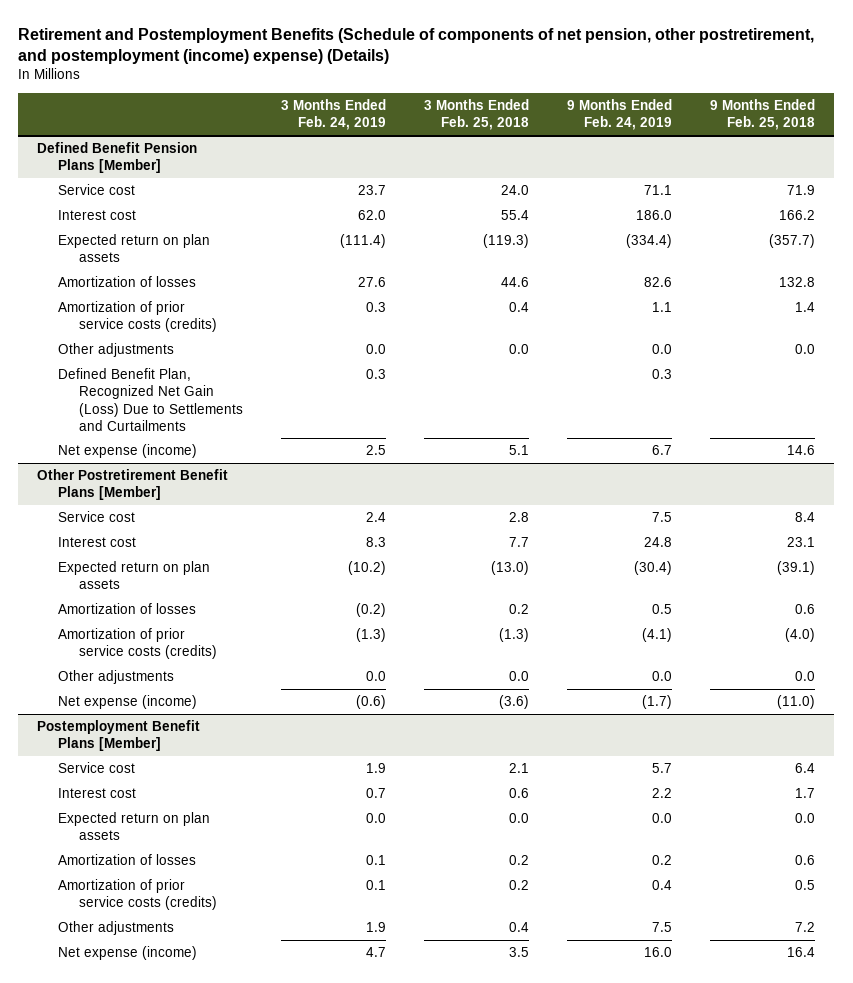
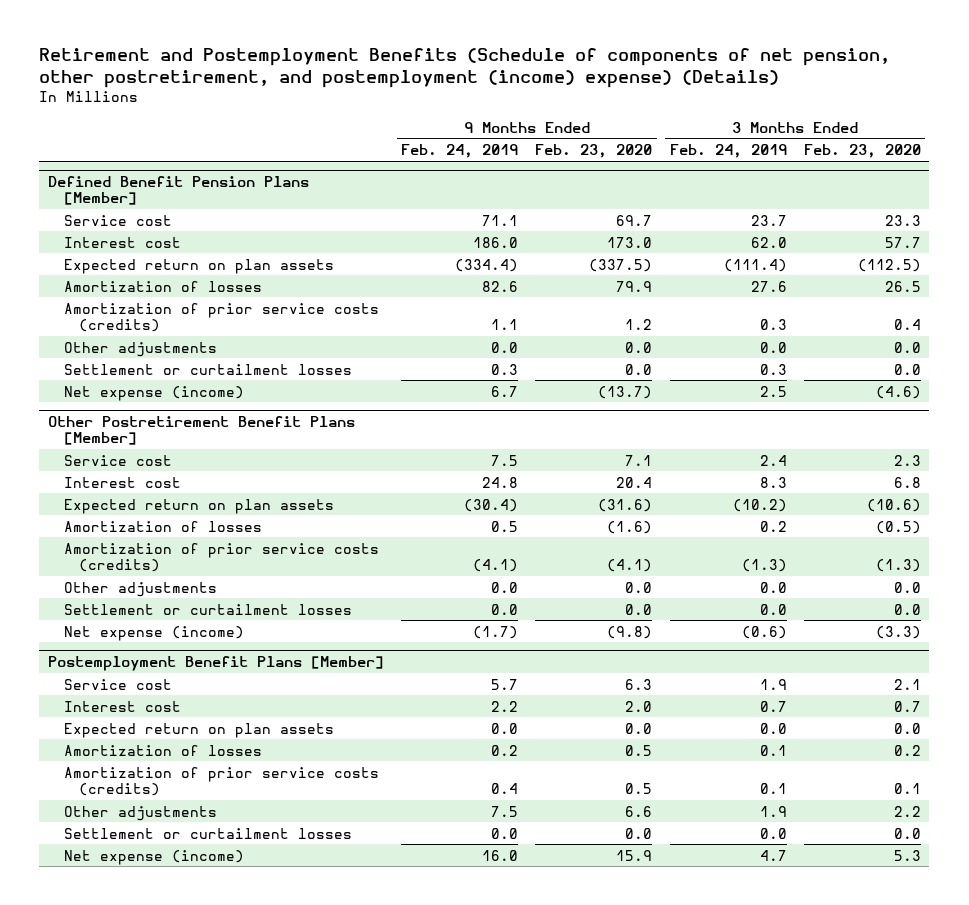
[424,99,530,131] 3 Months Ended Feb. 25, 2018 -> none
[710,99,816,131] 9 Months Ended Feb. 25, 2018 -> none
none -> [535,144,653,159] Feb. 23, 2020
none -> [803,144,921,159] Feb. 23, 2020
[58,368,244,431] Defined Benefit Plan, Recognized Net Gain (Loss) Due to Settlements and Curtailments -> [63,363,352,375] Settlement or curtailment losses
[356,603,387,618] (0.2) -> [759,520,787,532] 0.2
none -> [63,603,352,615] Settlement or curtailment losses
none -> [63,827,352,839] Settlement or curtailment losses

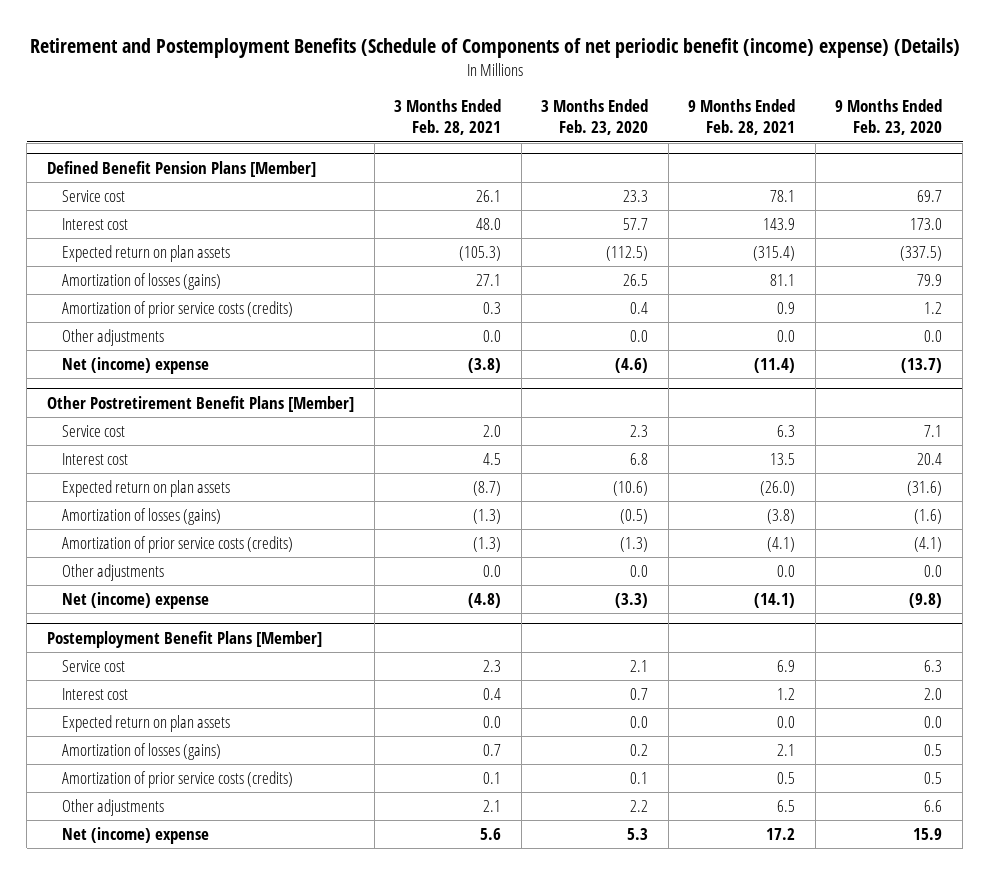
[39,48,891,89] Retirement and Postemployment Benefits (Schedule of components of net pension, other postretirement, and postemployment (income) expense) (Details) -> [29,37,960,58] Retirement and Postemployment Benefits (Schedule of Components of net periodic benefit (income) expense) (Details)
[401,144,519,159] Feb. 24, 2019 -> none
[669,144,787,159] Feb. 24, 2019 -> none
none -> [394,99,502,136] 3 Months Ended Feb. 28, 2021
none -> [688,99,796,136] 9 Months Ended Feb. 28, 2021
[63,280,262,292] Amortization of losses -> [62,272,222,290] Amortization of losses (gains)
[63,363,352,375] Settlement or curtailment losses -> none
[63,385,244,401] Net expense (income) -> [62,356,210,374] Net (income) expense
[63,520,262,532] Amortization of losses -> [62,507,222,525] Amortization of losses (gains)
[63,603,352,615] Settlement or curtailment losses -> none
[63,625,244,641] Net expense (income) -> [62,591,210,609] Net (income) expense
[63,744,262,756] Amortization of losses -> [62,742,222,760] Amortization of losses (gains)
[63,827,352,839] Settlement or curtailment losses -> none
[63,849,244,865] Net expense (income) -> [62,826,210,844] Net (income) expense

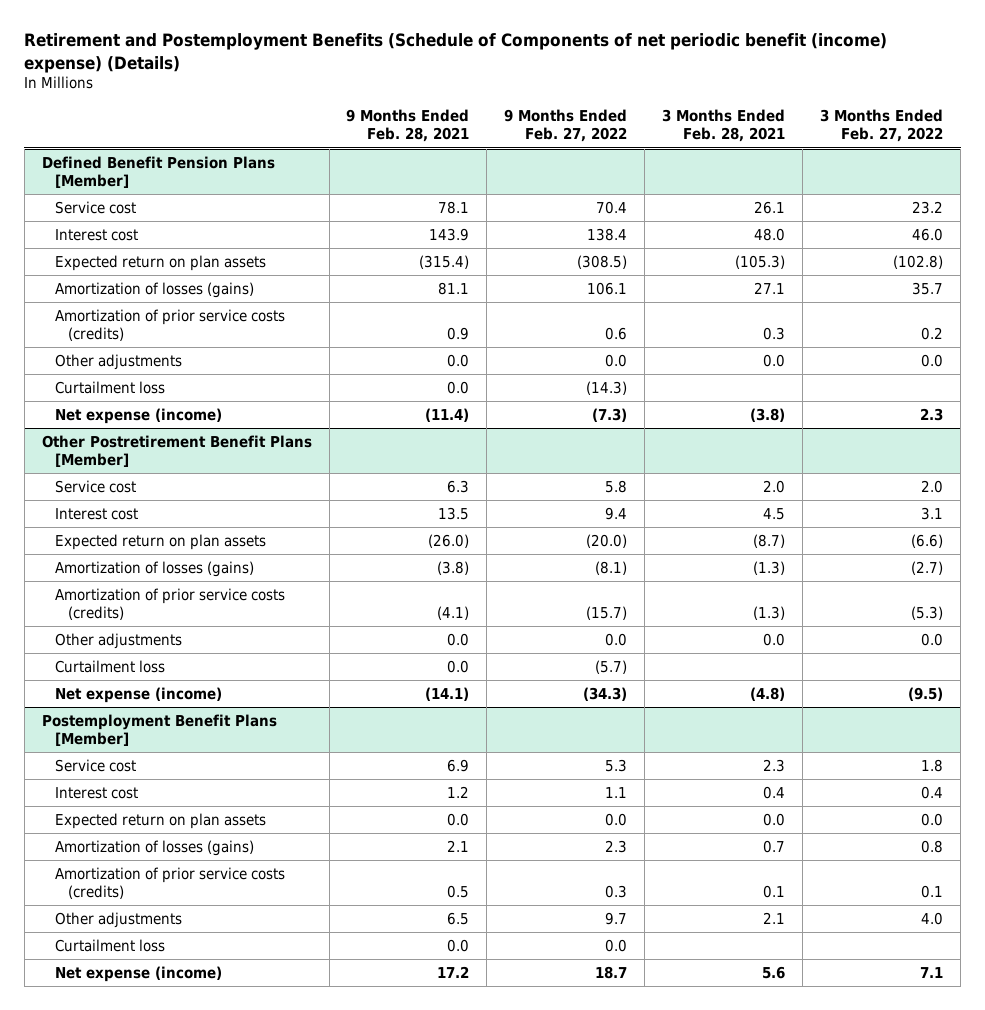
[541,99,649,136] 3 Months Ended Feb. 23, 2020 -> none
[835,99,943,136] 9 Months Ended Feb. 23, 2020 -> none
none -> [504,108,628,143] 9 Months Ended Feb. 27, 2022
none -> [820,108,944,143] 3 Months Ended Feb. 27, 2022
none -> [54,380,165,394] Curtailment loss
[62,356,210,374] Net (income) expense -> [54,407,222,424] Net expense (income)
none -> [54,659,165,673] Curtailment loss
[62,591,210,609] Net (income) expense -> [54,686,222,703] Net expense (income)
none -> [54,938,165,952] Curtailment loss
[62,826,210,844] Net (income) expense -> [54,965,222,982] Net expense (income)

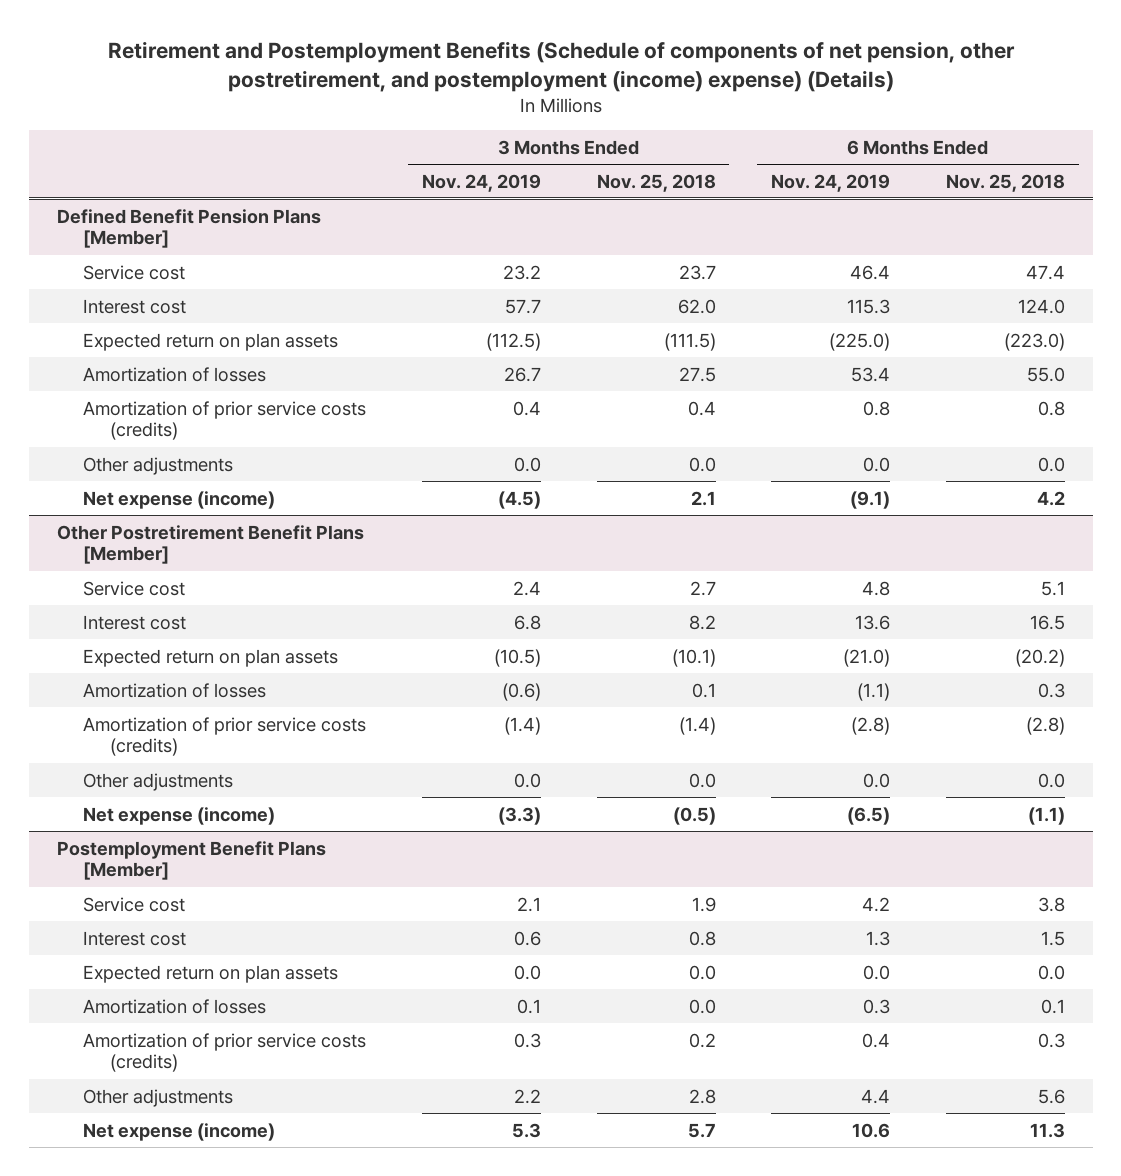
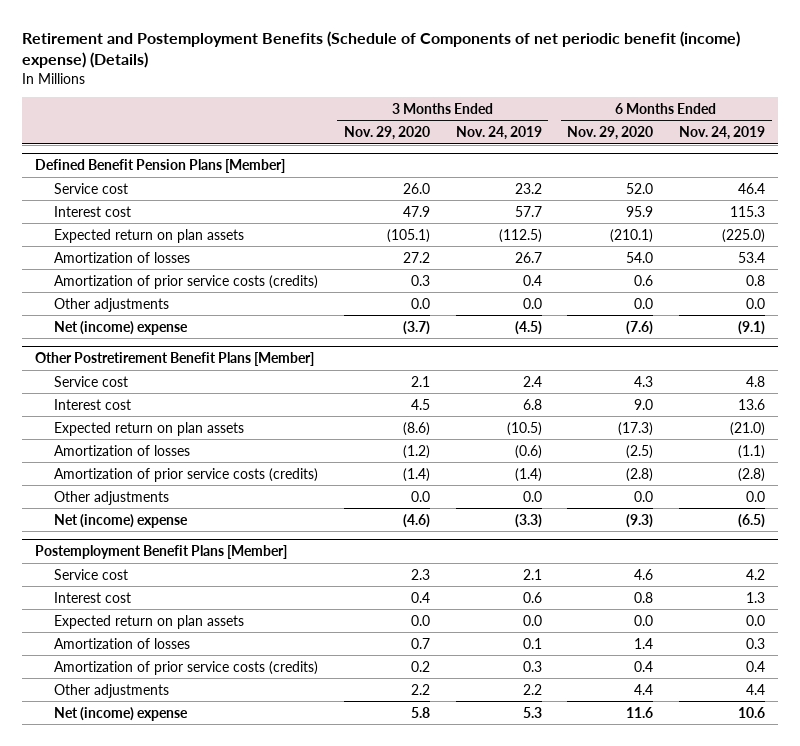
[107,40,1015,92] Retirement and Postemployment Benefits (Schedule of components of net pension, other postretirement, and postemployment (income) expense) (Details) -> [22,30,741,68] Retirement and Postemployment Benefits (Schedule of Components of net periodic benefit (income) expense) (Details)
[596,173,716,192] Nov. 25, 2018 -> none
[945,173,1065,192] Nov. 25, 2018 -> none
none -> [343,126,430,141] Nov. 29, 2020
none -> [567,126,654,141] Nov. 29, 2020
[83,490,276,509] Net expense (income) -> [53,320,188,335] Net (income) expense
[83,806,276,825] Net expense (income) -> [53,513,188,528] Net (income) expense
[83,1122,276,1141] Net expense (income) -> [53,706,188,721] Net (income) expense

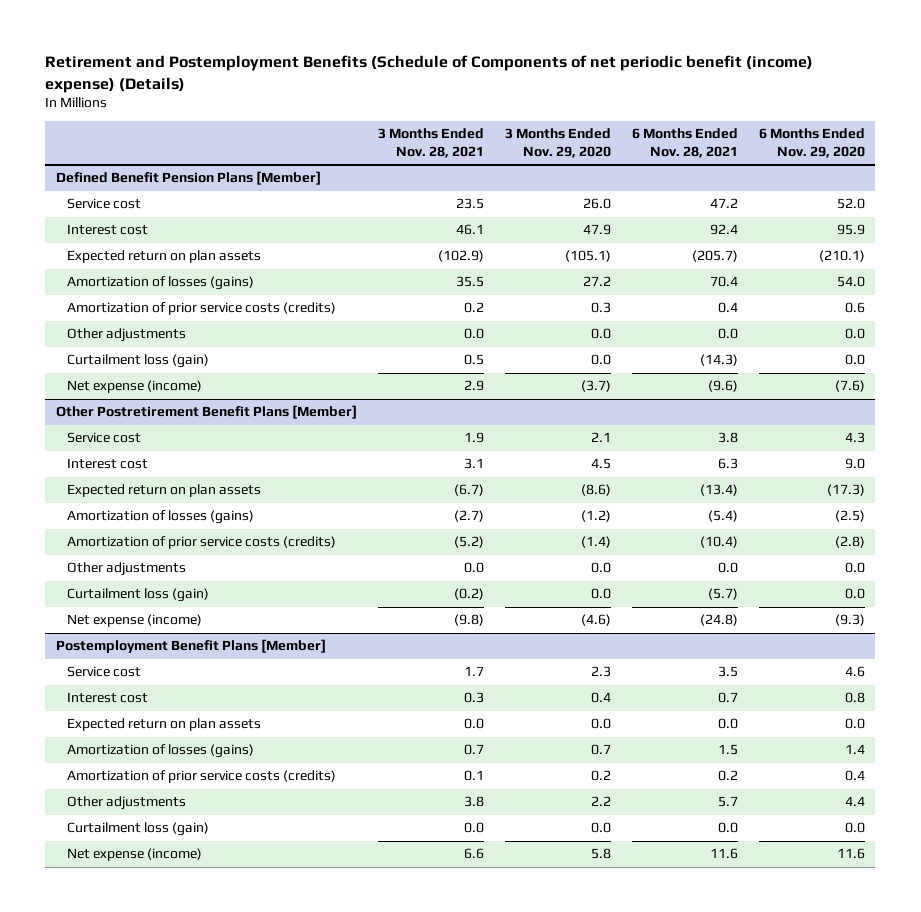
[455,126,542,141] Nov. 24, 2019 -> none
[679,126,766,141] Nov. 24, 2019 -> none
none -> [377,128,484,158] 3 Months Ended Nov. 28, 2021
none -> [631,128,738,158] 6 Months Ended Nov. 28, 2021
[53,251,190,263] Amortization of losses -> [66,276,254,291] Amortization of losses (gains)
none -> [66,354,209,369] Curtailment loss (gain)
[53,320,188,335] Net (income) expense -> [66,380,202,394] Net expense (income)
[53,444,190,456] Amortization of losses -> [66,510,254,525] Amortization of losses (gains)
none -> [66,588,209,603] Curtailment loss (gain)
[53,513,188,528] Net (income) expense -> [66,614,202,628] Net expense (income)
[53,637,190,649] Amortization of losses -> [66,744,254,759] Amortization of losses (gains)
none -> [66,822,209,837] Curtailment loss (gain)
[53,706,188,721] Net (income) expense -> [66,848,202,862] Net expense (income)

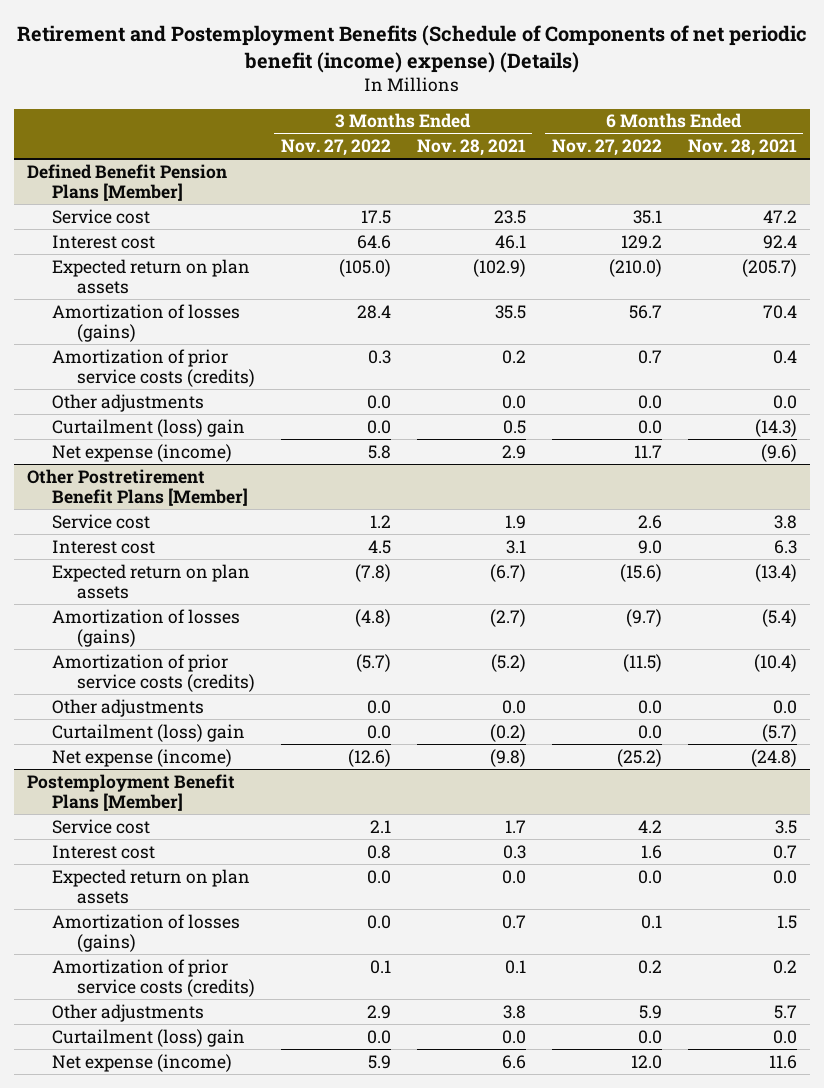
[504,128,611,158] 3 Months Ended Nov. 29, 2020 -> none
[758,128,865,158] 6 Months Ended Nov. 29, 2020 -> none
none -> [280,139,391,157] Nov. 27, 2022
none -> [551,139,662,157] Nov. 27, 2022
[66,354,209,369] Curtailment loss (gain) -> [52,418,246,437] Curtailment (loss) gain
[66,588,209,603] Curtailment loss (gain) -> [52,723,246,742] Curtailment (loss) gain
[66,822,209,837] Curtailment loss (gain) -> [52,1028,246,1047] Curtailment (loss) gain

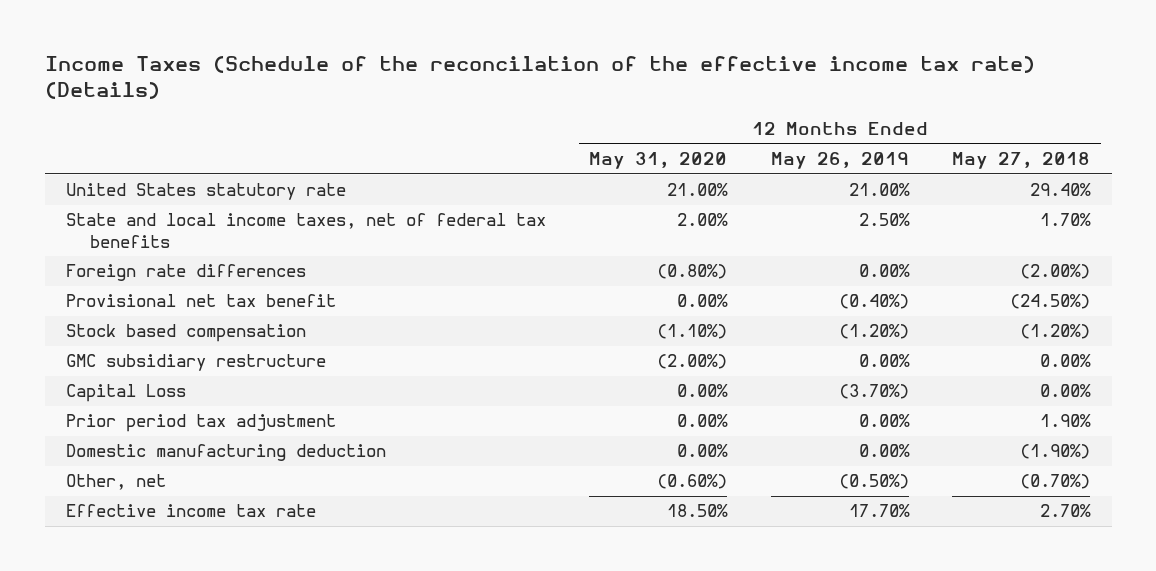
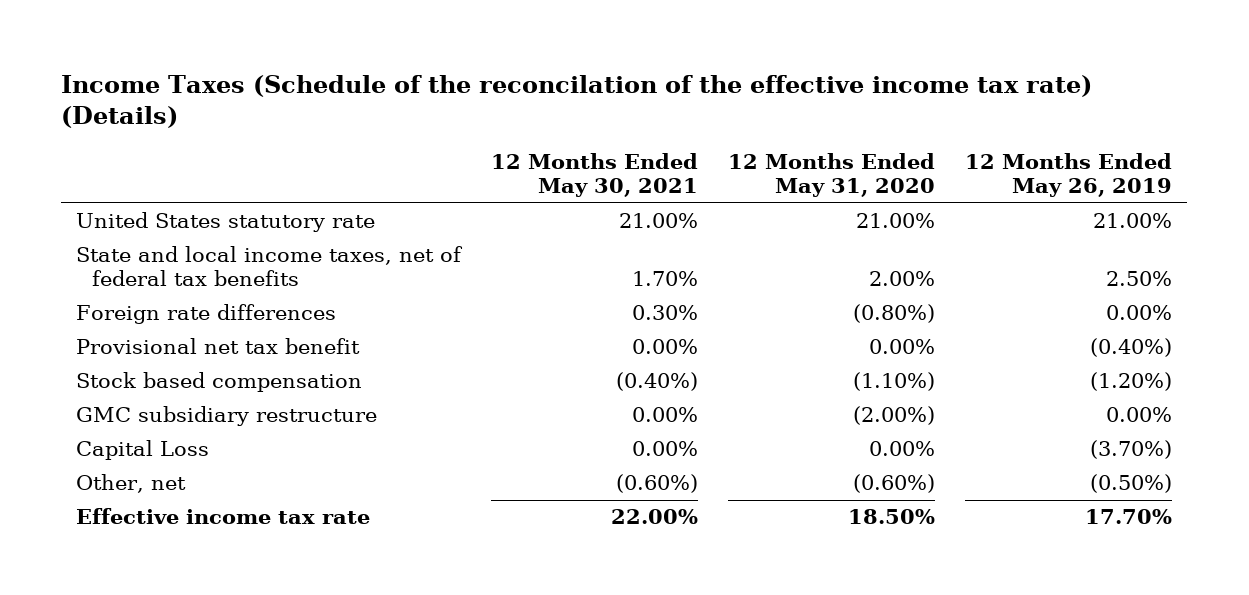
[951,152,1090,170] May 27, 2018 -> none
none -> [491,153,699,198] 12 Months Ended May 30, 2021
[66,414,337,433] Prior period tax adjustment -> none
[66,444,387,462] Domestic manufacturing deduction -> none

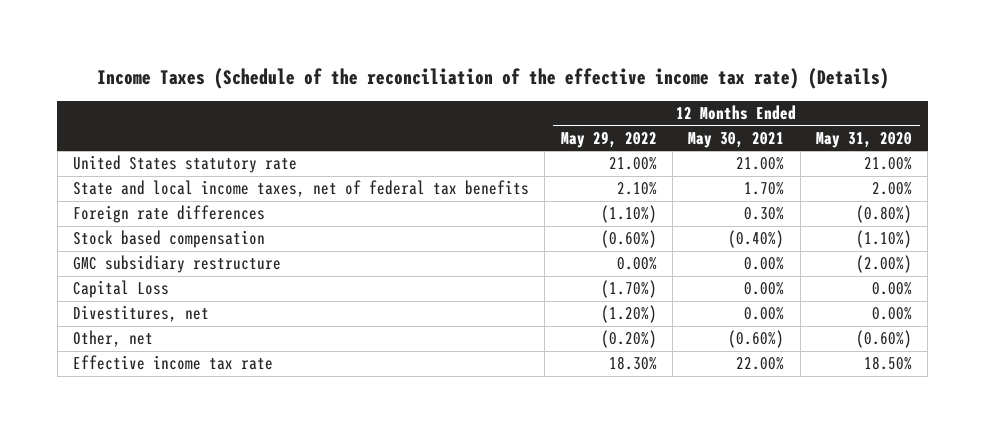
[61,74,1093,129] Income Taxes (Schedule of the reconcilation of the effective income tax rate) (Details) -> [96,67,889,89] Income Taxes (Schedule of the reconciliation of the effective income tax rate) (Details)
[965,153,1173,198] 12 Months Ended May 26, 2019 -> none
none -> [560,131,657,149] May 29, 2022
[76,338,361,355] Provisional net tax benefit -> none
none -> [73,305,210,323] Divestitures, net

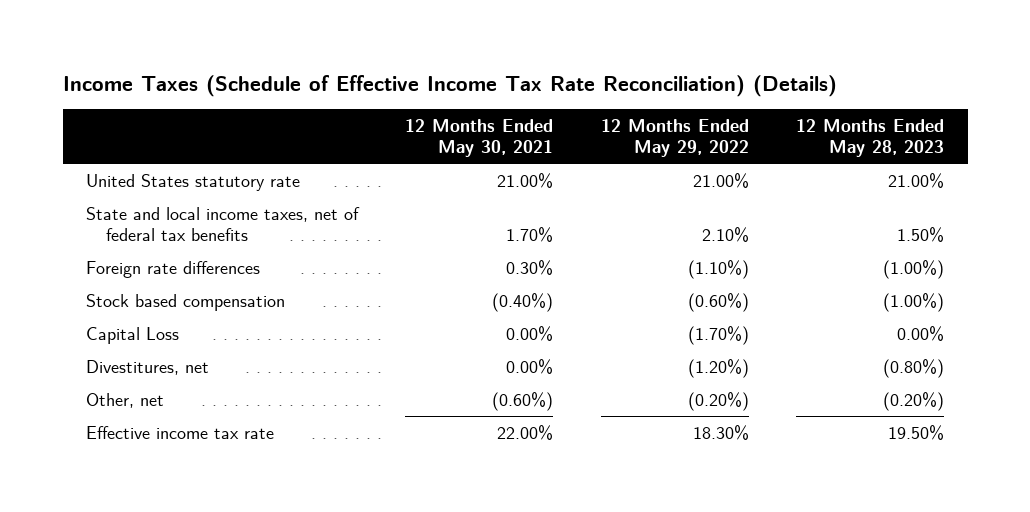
[96,67,889,89] Income Taxes (Schedule of the reconciliation of the effective income tax rate) (Details) -> [62,74,837,97] Income Taxes (Schedule of Effective Income Tax Rate Reconciliation) (Details)
[815,132,912,149] May 31, 2020 -> none
none -> [796,118,945,158] 12 Months Ended May 28, 2023
[73,255,282,274] GMC subsidiary restructure -> none

